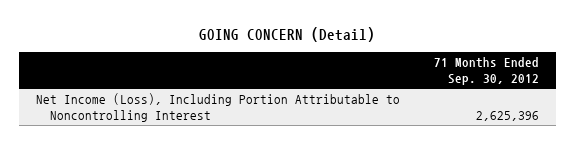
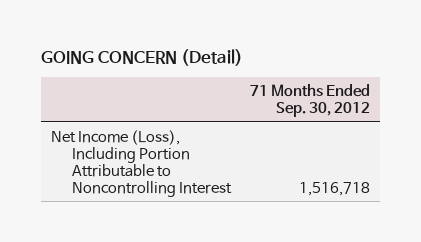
[475,111,539,122] 2,625,396 -> [299,181,371,196] 1,516,718

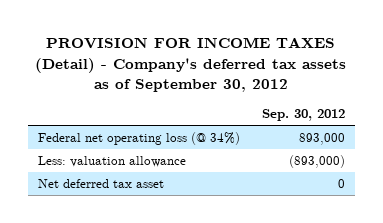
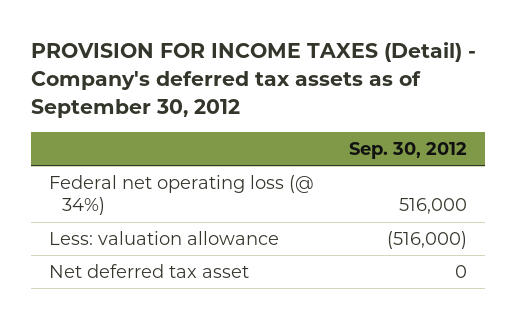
[298,132,345,145] 893,000 -> [399,198,468,215] 516,000
[288,154,345,168] (893,000) -> [387,230,468,249] (516,000)

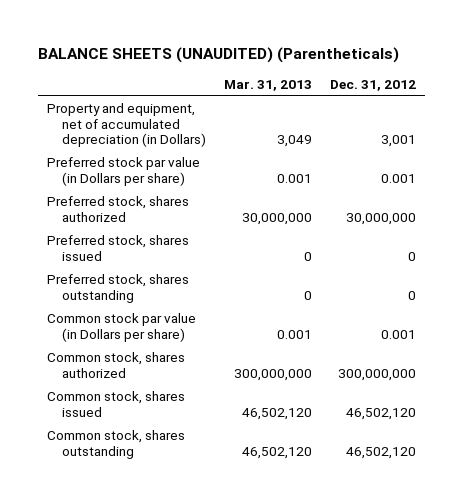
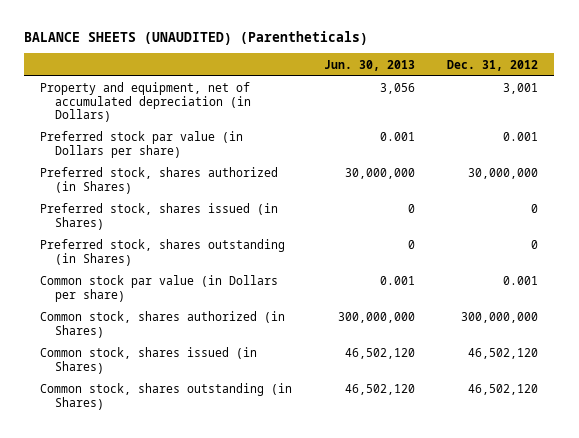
[224,79,313,91] Mar. 31, 2013 -> none
none -> [324,59,416,71] Jun. 30, 2013
[47,196,190,222] Preferred stock, shares authorized -> [40,167,279,194] Preferred stock, shares authorized (in Shares)
[47,235,190,261] Preferred stock, shares issued -> [40,203,279,230] Preferred stock, shares issued (in Shares)
[47,274,190,303] Preferred stock, shares outstanding -> [40,239,286,266] Preferred stock, shares outstanding (in Shares)
[47,352,186,378] Common stock, shares authorized -> [40,311,286,338] Common stock, shares authorized (in Shares)
[47,391,186,417] Common stock, shares issued -> [40,347,258,374] Common stock, shares issued (in Shares)
[47,430,186,459] Common stock, shares outstanding -> [40,383,293,410] Common stock, shares outstanding (in Shares)

